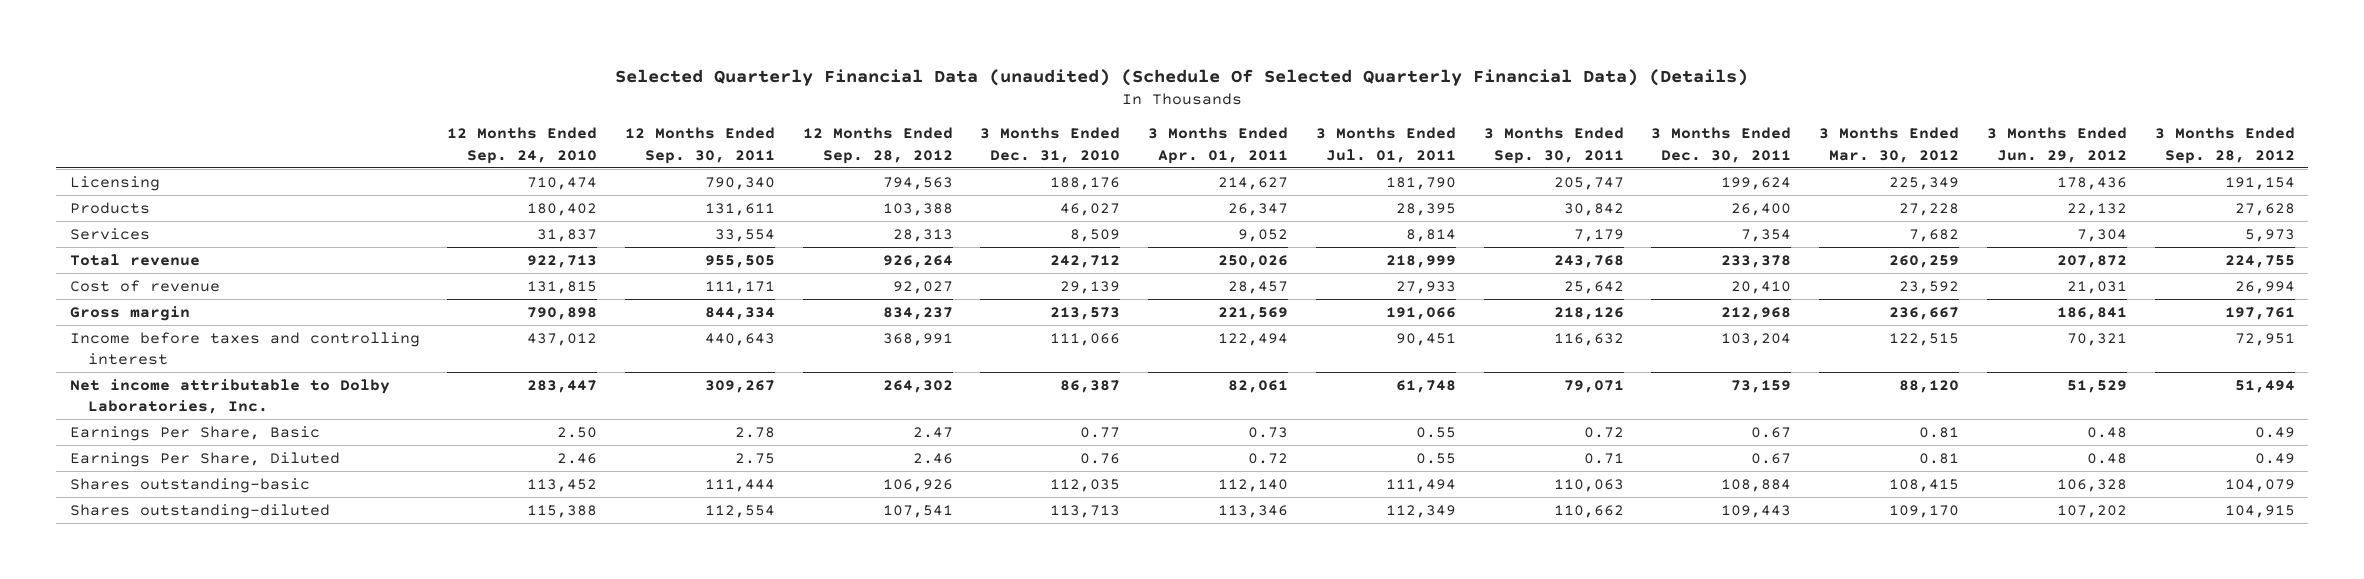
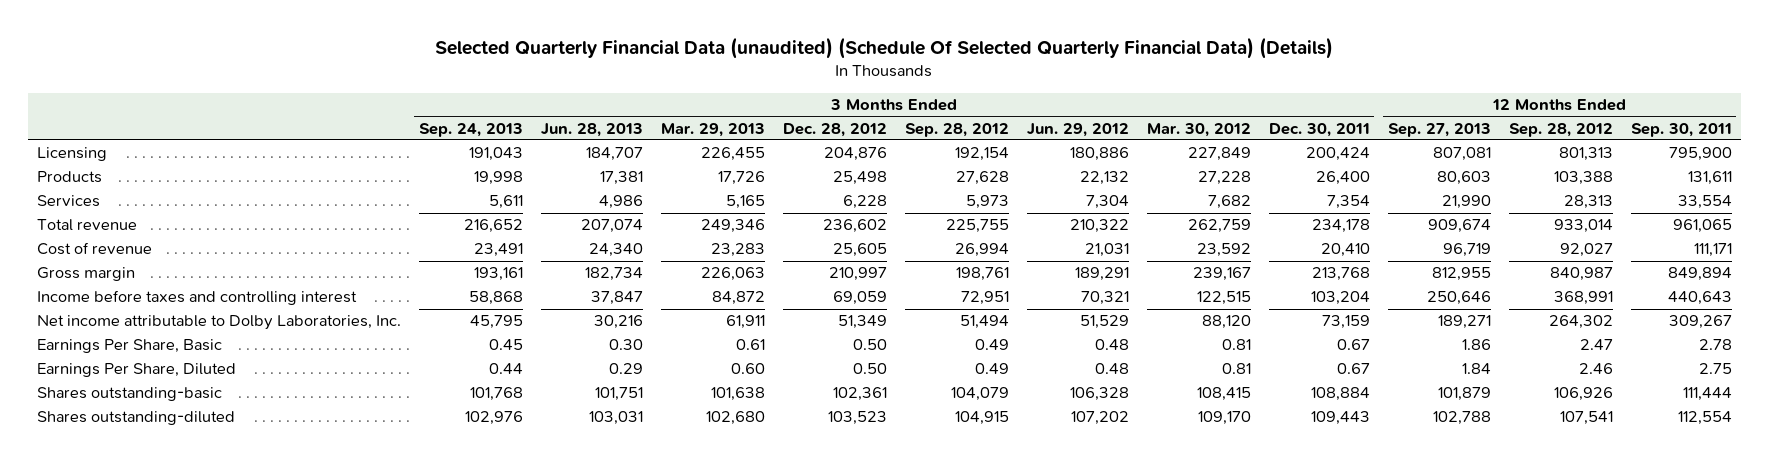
[447,127,598,164] 12 Months Ended Sep. 24, 2010 -> none
[980,127,1121,163] 3 Months Ended Dec. 31, 2010 -> none
[1148,127,1289,164] 3 Months Ended Apr. 01, 2011 -> none
[1315,127,1456,163] 3 Months Ended Jul. 01, 2011 -> none
[1483,127,1624,164] 3 Months Ended Sep. 30, 2011 -> none
none -> [418,122,523,137] Sep. 24, 2013
none -> [540,122,643,137] Jun. 28, 2013
none -> [660,122,765,137] Mar. 29, 2013
none -> [782,122,887,137] Dec. 28, 2012
none -> [1387,122,1491,137] Sep. 27, 2013
[705,176,776,190] 790,340 -> [1668,147,1732,162] 795,900
[882,176,953,190] 794,563 -> [1558,147,1613,162] 801,313
[1721,176,1792,190] 199,624 -> [1305,147,1370,162] 200,424
[1889,176,1960,190] 225,349 -> [1187,147,1251,162] 227,849
[2056,176,2127,190] 178,436 -> [1069,147,1129,162] 180,886
[2224,176,2295,190] 191,154 -> [954,147,1009,162] 192,154
[705,254,776,268] 955,505 -> [1672,219,1732,234] 961,065
[882,254,953,268] 926,264 -> [1553,219,1613,234] 933,014
[1721,254,1792,268] 233,378 -> [1311,219,1370,234] 234,178
[1889,254,1960,268] 260,259 -> [1187,219,1251,234] 262,759
[2056,254,2127,268] 207,872 -> [1069,219,1129,234] 210,322
[2224,254,2295,268] 224,755 -> [945,219,1009,234] 225,755
[705,306,776,320] 844,334 -> [1667,267,1732,282] 849,894
[882,306,953,320] 834,237 -> [1549,267,1613,282] 840,987
[1721,306,1792,320] 212,968 -> [1311,267,1370,282] 213,768
[1889,306,1960,320] 236,667 -> [1192,267,1251,282] 239,167
[2056,306,2127,320] 186,841 -> [1074,267,1129,282] 189,291
[2224,306,2295,320] 197,761 -> [955,267,1009,282] 198,761

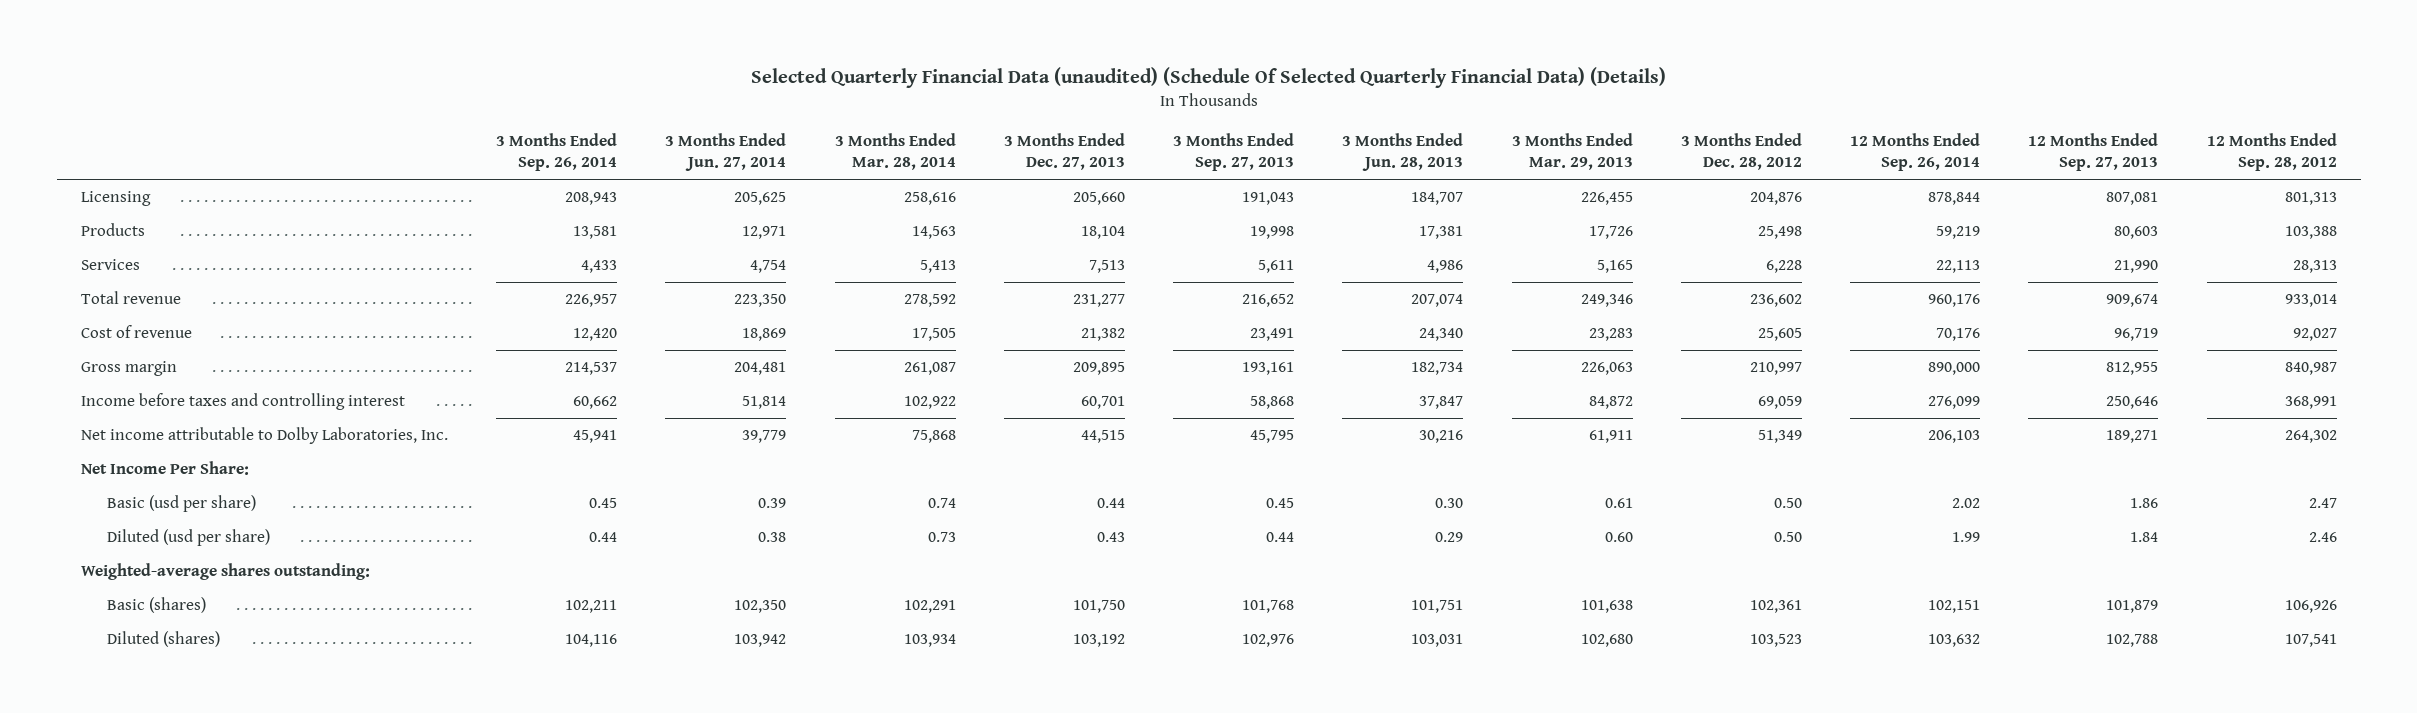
[418,122,523,137] Sep. 24, 2013 -> none
[904,122,1009,137] Sep. 28, 2012 -> none
[1026,122,1129,137] Jun. 29, 2012 -> none
[1146,122,1251,137] Mar. 30, 2012 -> none
[1268,122,1370,137] Dec. 30, 2011 -> none
[1630,122,1732,137] Sep. 30, 2011 -> none
none -> [496,132,618,172] 3 Months Ended Sep. 26, 2014
none -> [665,132,787,172] 3 Months Ended Jun. 27, 2014
none -> [834,132,956,171] 3 Months Ended Mar. 28, 2014
none -> [1003,132,1125,171] 3 Months Ended Dec. 27, 2013
none -> [1173,132,1295,172] 3 Months Ended Sep. 27, 2013
none -> [1850,132,1981,172] 12 Months Ended Sep. 26, 2014
none -> [80,461,249,476] Net Income Per Share:
[36,339,222,354] Earnings Per Share, Basic -> [107,495,257,513] Basic (usd per share)
[36,363,236,378] Earnings Per Share, Diluted -> [107,529,271,547] Diluted (usd per share)
none -> [80,563,370,581] Weighted-average shares outstanding:
[36,387,222,402] Shares outstanding-basic -> [107,597,207,614] Basic (shares)
[36,411,235,426] Shares outstanding-diluted -> [107,631,221,648] Diluted (shares)

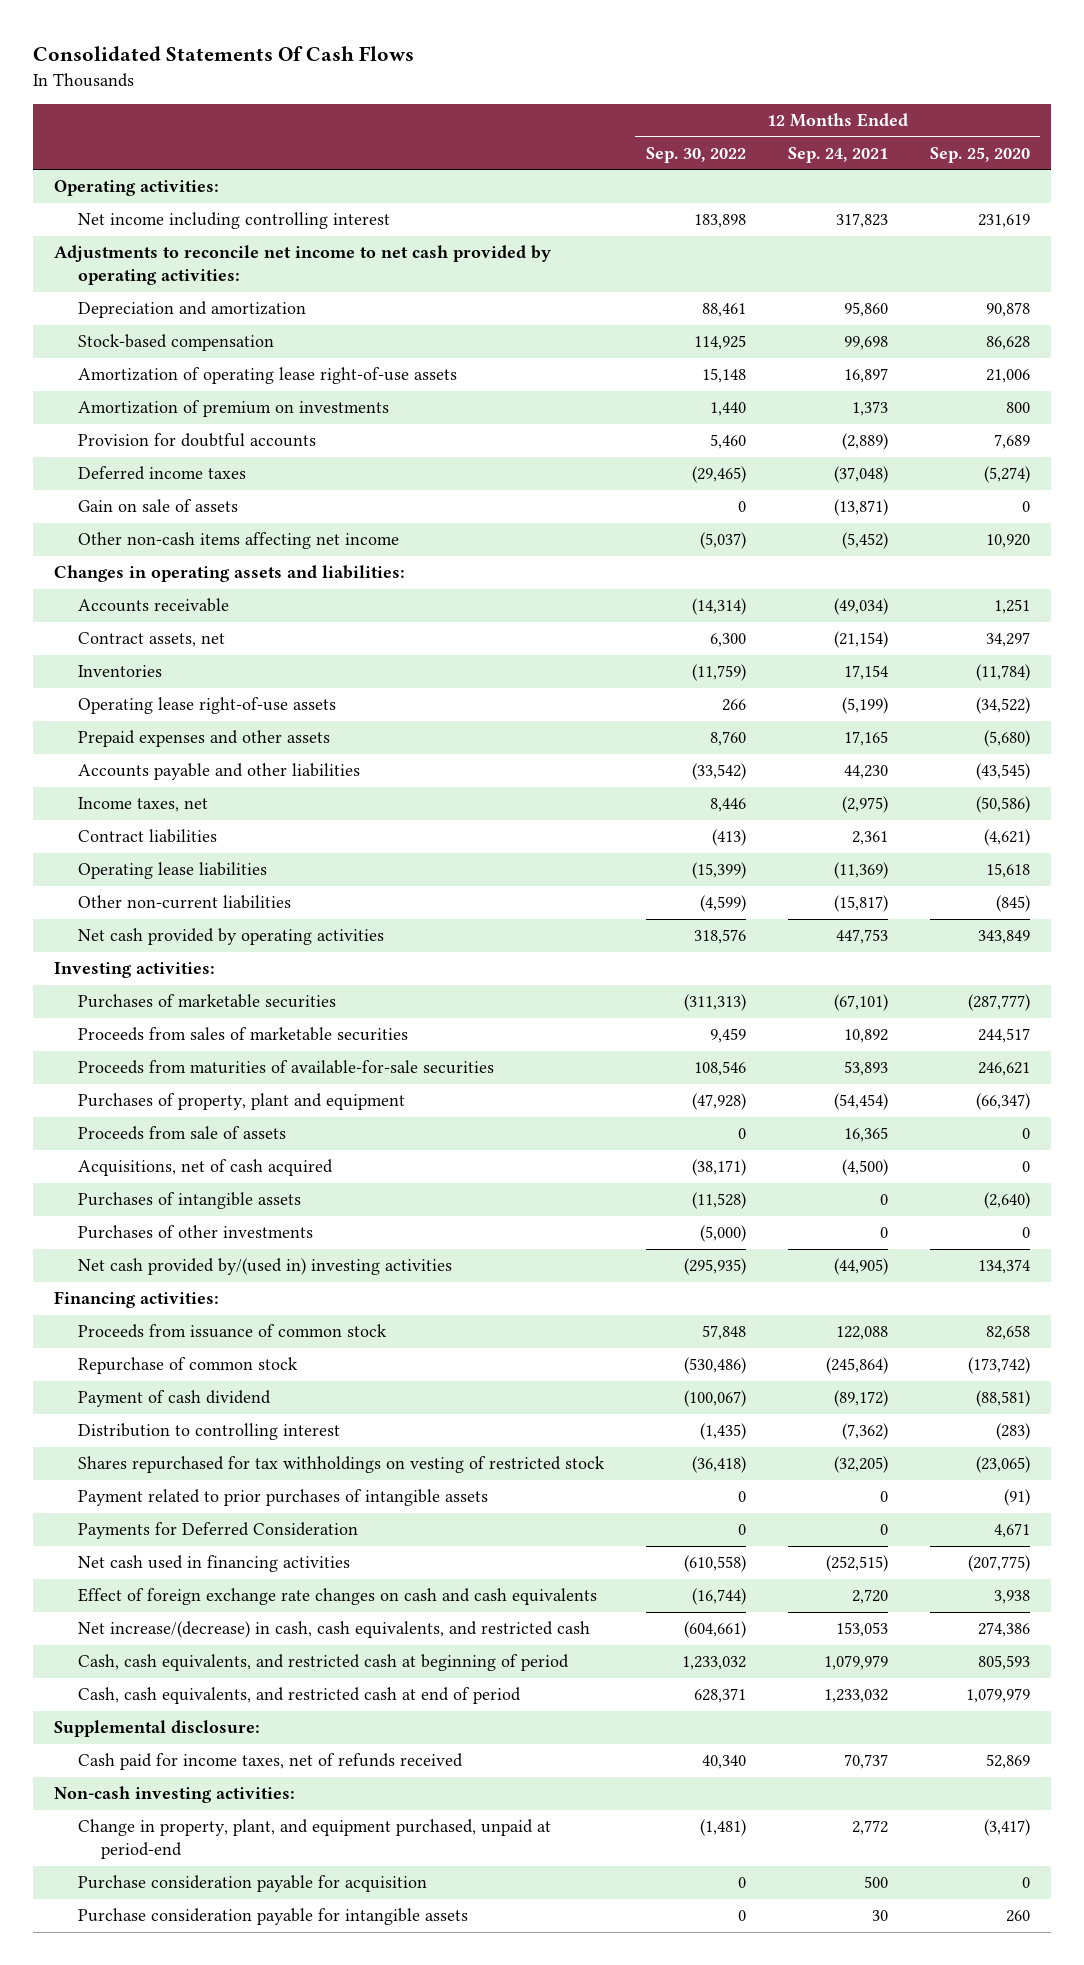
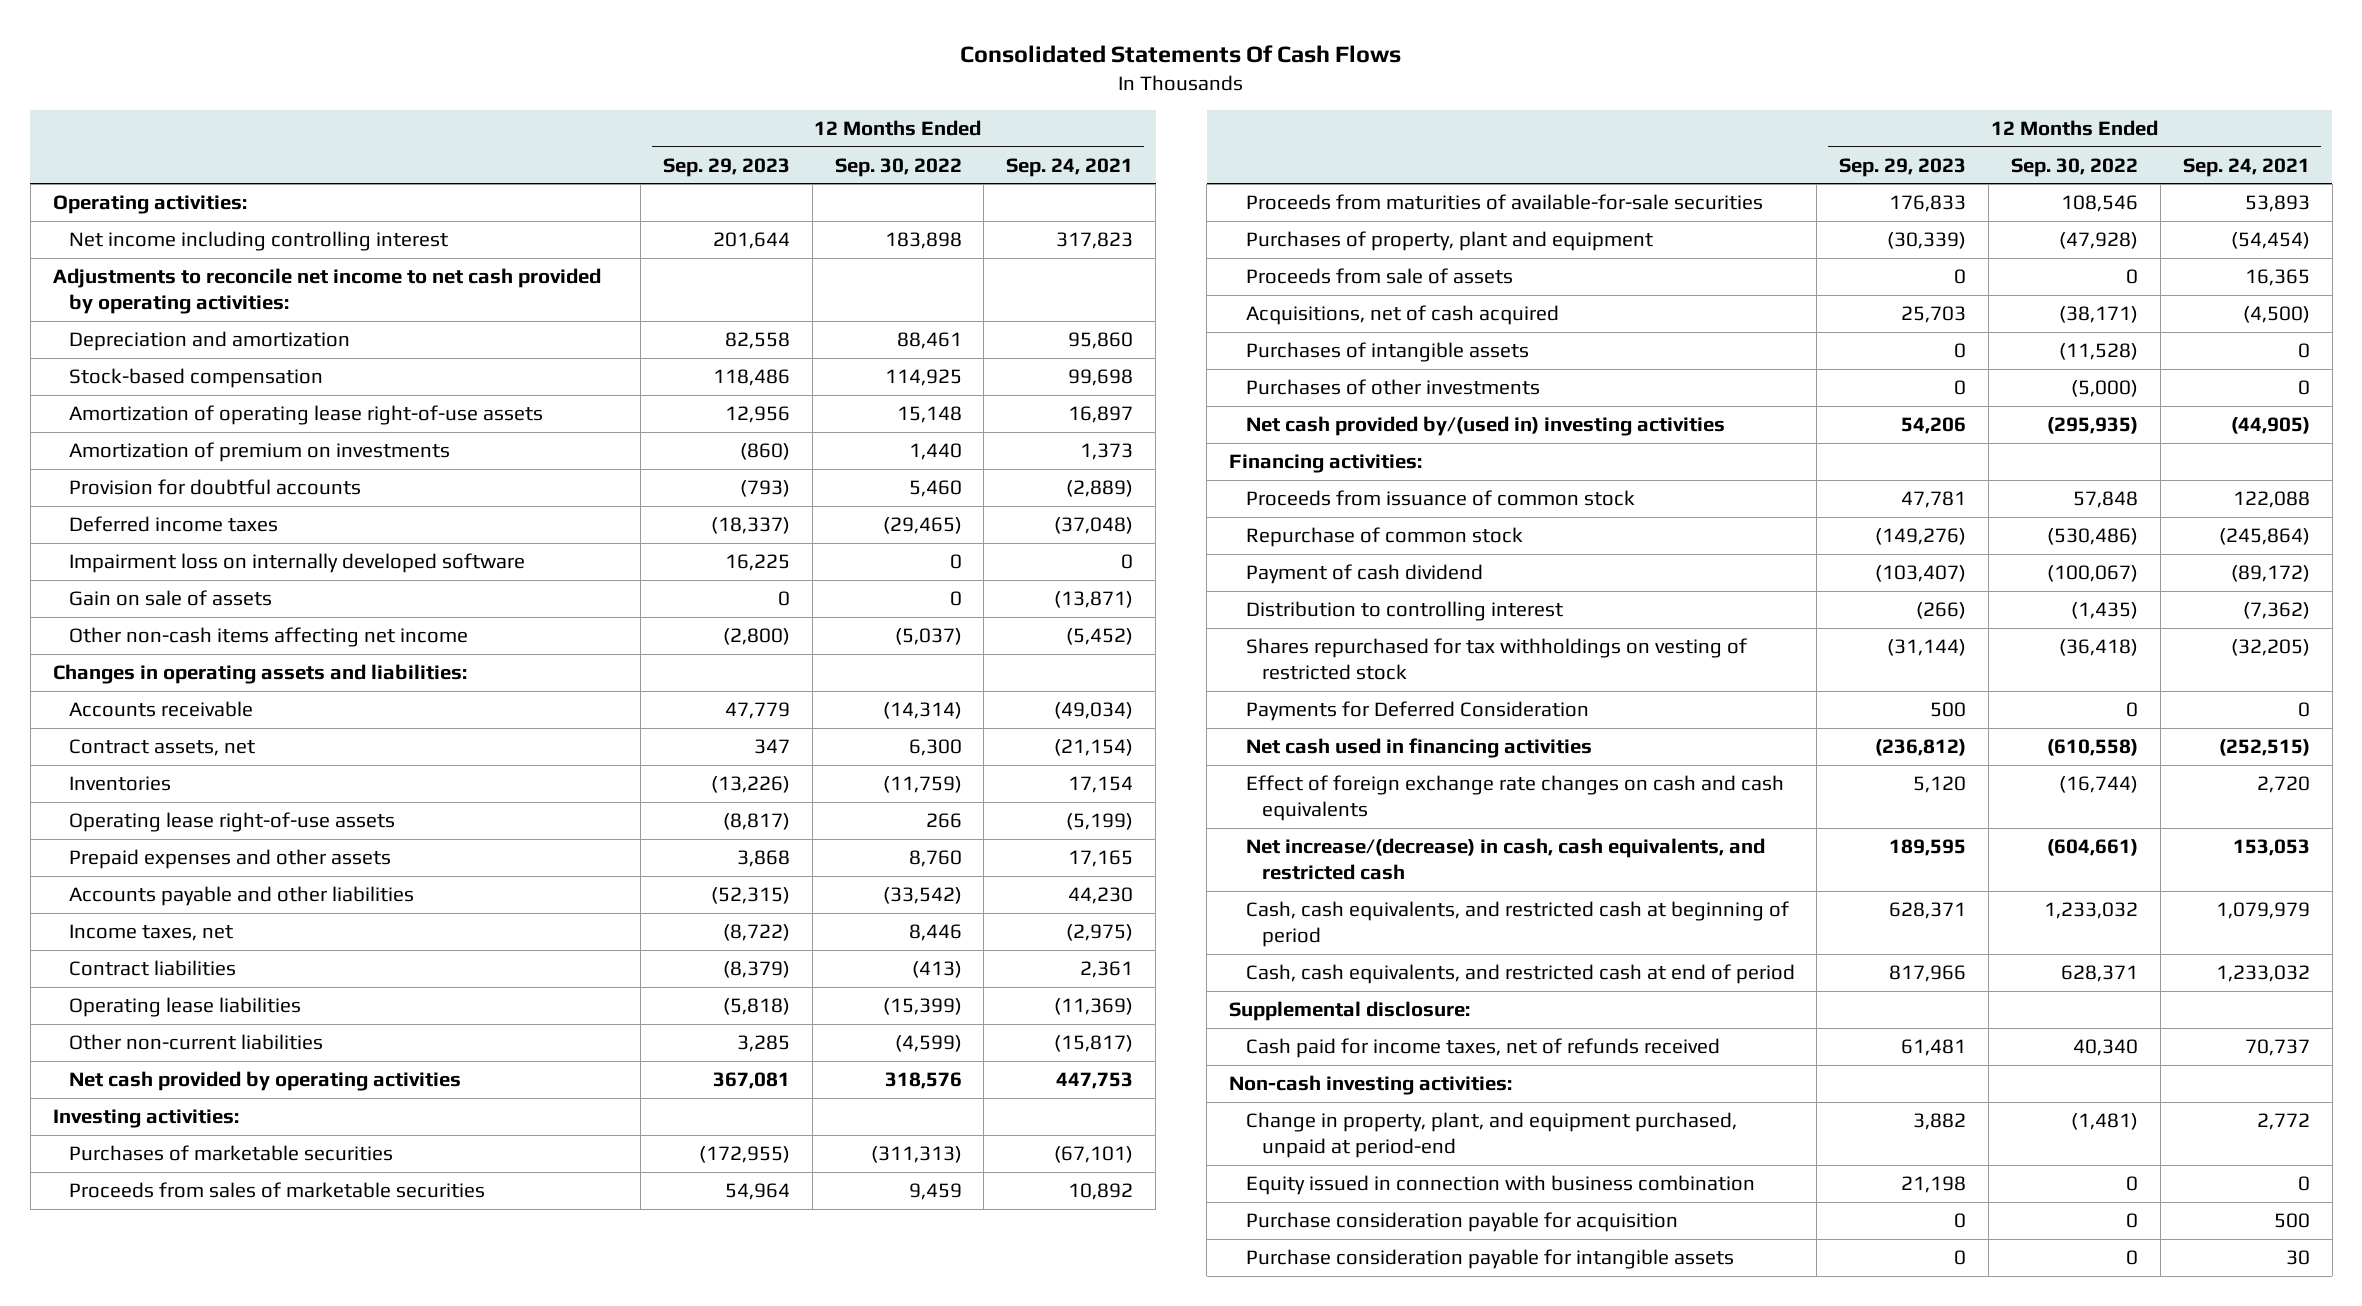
[929,146,1030,163] Sep. 25, 2020 -> none
none -> [662,157,790,177] Sep. 29, 2023
none -> [69,552,526,573] Impairment loss on internally developed software
[77,1489,488,1507] Payment related to prior purchases of intangible assets -> none
none -> [1245,1174,1755,1195] Equity issued in connection with business combination

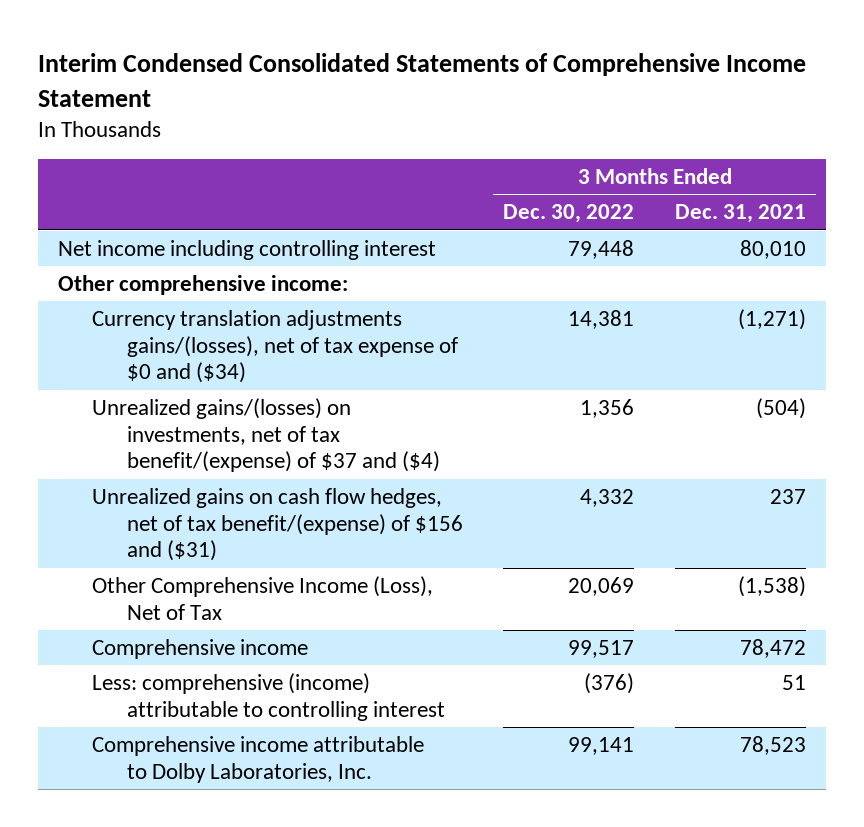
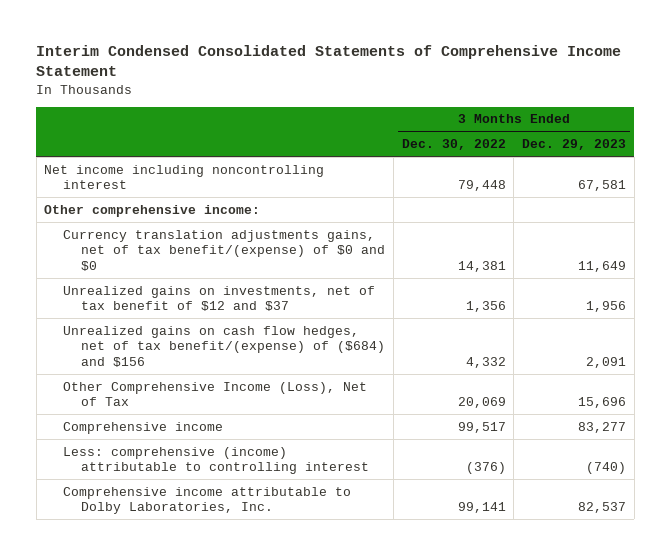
[675,204,807,224] Dec. 31, 2021 -> none
none -> [521,139,626,151] Dec. 29, 2023
[57,239,436,260] Net income including controlling interest -> [44,164,325,190] Net income including noncontrolling interest
[92,309,458,384] Currency translation adjustments gains/(losses), net of tax expense of $0 and ($34) -> [62,229,386,271] Currency translation adjustments gains, net of tax benefit/(expense) of $0 and $0
[92,397,440,473] Unrealized gains/(losses) on investments, net of tax benefit/(expense) of $37 and ($4) -> [62,285,375,312] Unrealized gains on investments, net of tax benefit of $12 and $37
[92,487,463,562] Unrealized gains on cash flow hedges, net of tax benefit/(expense) of $156 and ($31) -> [62,325,386,367] Unrealized gains on cash flow hedges, net of tax benefit/(expense) of ($684) and $156

